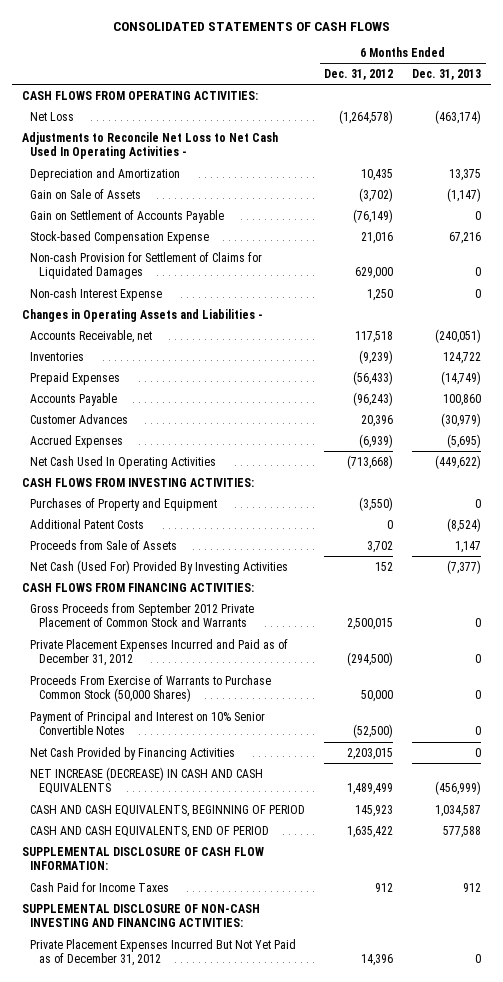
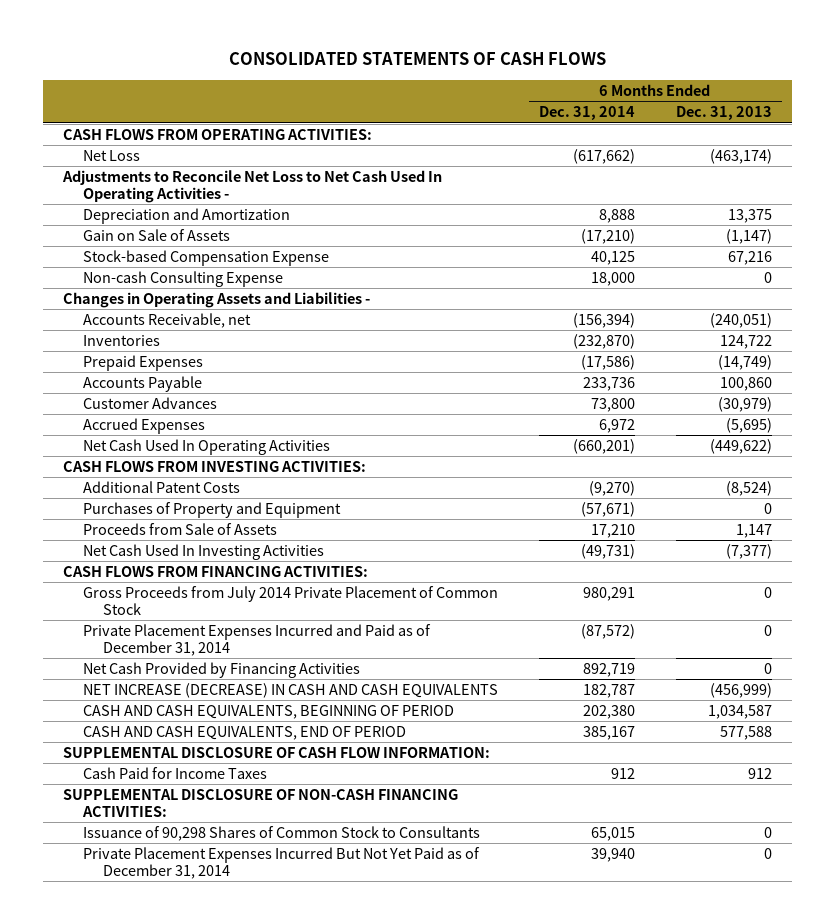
[324,68,394,80] Dec. 31, 2012 -> none
none -> [538,106,635,121] Dec. 31, 2014
[30,209,225,223] Gain on Settlement of Accounts Payable -> none
[30,251,263,280] Non-cash Provision for Settlement of Claims for Liquidated Damages -> none
[30,287,163,301] Non-cash Interest Expense -> [83,270,284,287] Non-cash Consulting Expense
[30,497,218,511] Purchases of Property and Equipment -> [83,501,342,518] Purchases of Property and Equipment
[30,559,289,574] Net Cash (Used For) Provided By Investing Activities -> [83,543,325,560] Net Cash Used In Investing Activities
[30,674,272,703] Proceeds From Exercise of Warrants to Purchase Common Stock (50,000 Shares) -> none
[30,710,266,736] Payment of Principal and Interest on 10% Senior Convertible Notes -> none
[30,602,255,628] Gross Proceeds from September 2012 Private Placement of Common Stock and Warrants -> [83,585,499,615] Gross Proceeds from July 2014 Private Placement of Common Stock
[30,638,289,667] Private Placement Expenses Incurred and Paid as of December 31, 2012 -> [83,623,432,656] Private Placement Expenses Incurred and Paid as of December 31, 2014
[21,903,260,928] SUPPLEMENTAL DISCLOSURE OF NON-CASH INVESTING AND FINANCING ACTIVITIES: -> [63,788,459,817] SUPPLEMENTAL DISCLOSURE OF NON-CASH FINANCING ACTIVITIES:
none -> [83,825,481,841] Issuance of 90,298 Shares of Common Stock to Consultants
[30,938,297,967] Private Placement Expenses Incurred But Not Yet Paid as of December 31, 2012 -> [83,846,481,879] Private Placement Expenses Incurred But Not Yet Paid as of December 31, 2014

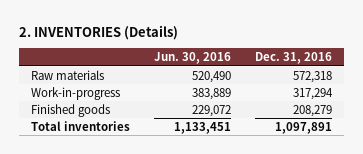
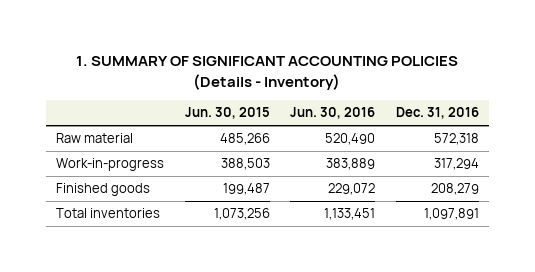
[18,24,178,40] 2. INVENTORIES (Details) -> [76,56,459,90] 1. SUMMARY OF SIGNIFICANT ACCOUNTING POLICIES (Details - Inventory)
none -> [184,107,270,120] Jun. 30, 2015
[30,69,104,80] Raw materials -> [55,133,133,144] Raw material

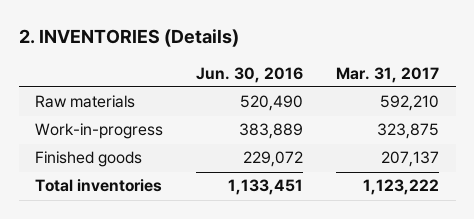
[76,56,459,90] 1. SUMMARY OF SIGNIFICANT ACCOUNTING POLICIES (Details - Inventory) -> [18,29,239,48] 2. INVENTORIES (Details)
[184,107,270,120] Jun. 30, 2015 -> none
[395,107,479,120] Dec. 31, 2016 -> none
none -> [336,66,440,83] Mar. 31, 2017
[55,133,133,144] Raw material -> [35,95,136,109] Raw materials

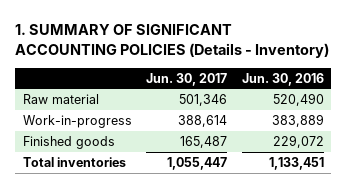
[18,29,239,48] 2. INVENTORIES (Details) -> [15,24,330,58] 1. SUMMARY OF SIGNIFICANT ACCOUNTING POLICIES (Details - Inventory)
[336,66,440,83] Mar. 31, 2017 -> none
none -> [146,72,228,86] Jun. 30, 2017
[35,95,136,109] Raw materials -> [22,94,99,105] Raw material

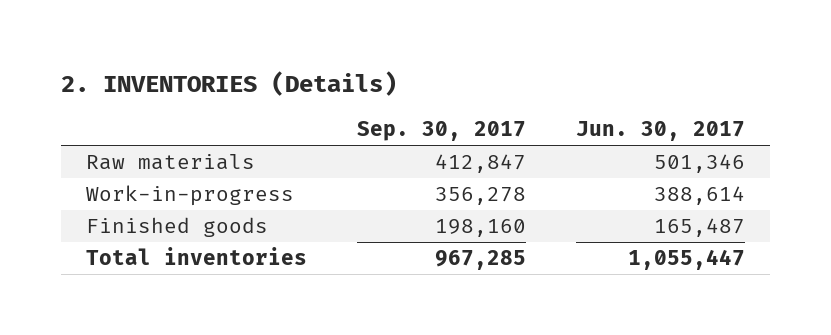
[15,24,330,58] 1. SUMMARY OF SIGNIFICANT ACCOUNTING POLICIES (Details - Inventory) -> [60,71,397,97] 2. INVENTORIES (Details)
[242,72,325,86] Jun. 30, 2016 -> none
none -> [356,120,526,141] Sep. 30, 2017
[22,94,99,105] Raw material -> [85,154,255,171] Raw materials

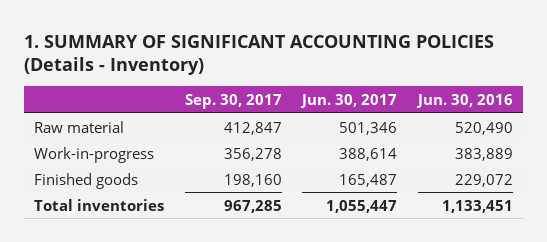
[60,71,397,97] 2. INVENTORIES (Details) -> [23,34,494,76] 1. SUMMARY OF SIGNIFICANT ACCOUNTING POLICIES (Details - Inventory)
none -> [416,94,514,109] Jun. 30, 2016
[85,154,255,171] Raw materials -> [34,120,125,133] Raw material

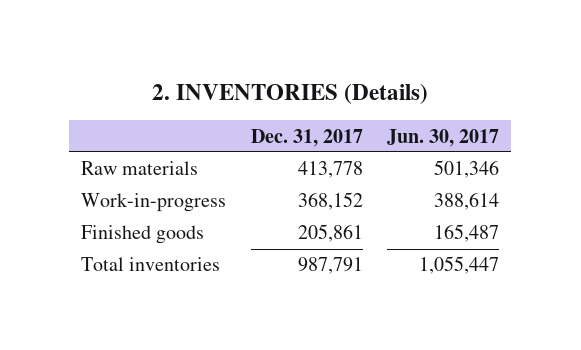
[23,34,494,76] 1. SUMMARY OF SIGNIFICANT ACCOUNTING POLICIES (Details - Inventory) -> [152,84,429,105] 2. INVENTORIES (Details)
[184,94,282,110] Sep. 30, 2017 -> none
[416,94,514,109] Jun. 30, 2016 -> none
none -> [250,128,363,147] Dec. 31, 2017
[34,120,125,133] Raw material -> [81,161,199,176] Raw materials

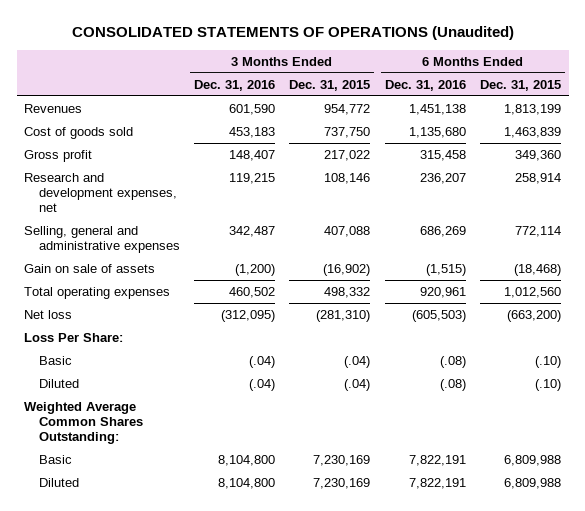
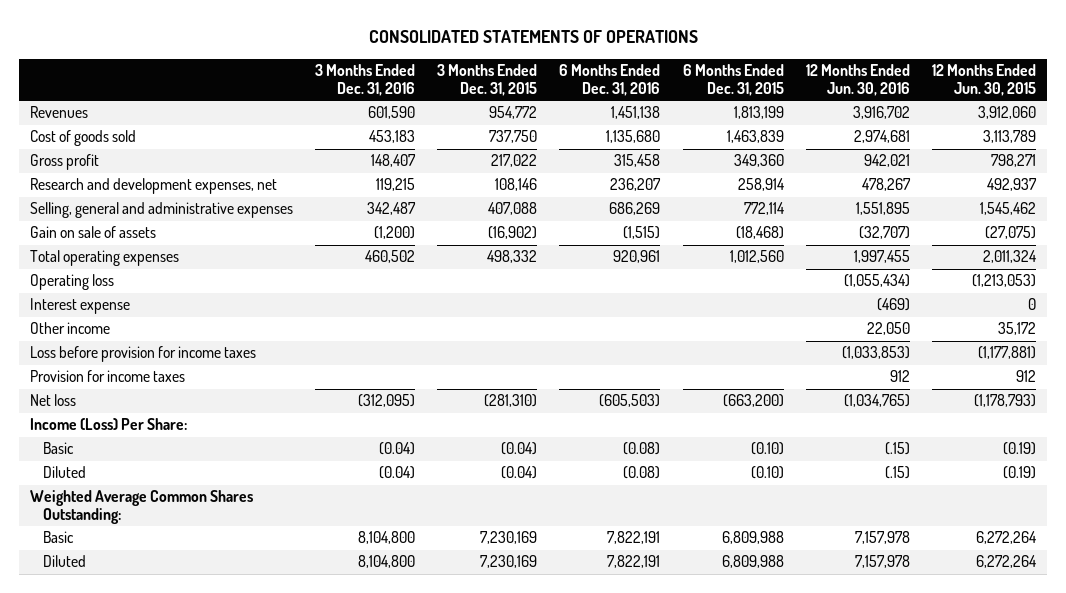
[71,25,514,40] CONSOLIDATED STATEMENTS OF OPERATIONS (Unaudited) -> [368,30,698,44] CONSOLIDATED STATEMENTS OF OPERATIONS
none -> [805,64,910,96] 12 Months Ended Jun. 30, 2016
none -> [931,64,1036,96] 12 Months Ended Jun. 30, 2015
none -> [30,274,115,291] Operating loss
none -> [30,298,131,315] Interest expense
none -> [30,322,111,335] Other income
none -> [30,346,257,363] Loss before provision for income taxes
none -> [30,370,186,383] Provision for income taxes
[23,332,123,342] Loss Per Share: -> [30,418,188,431] Income (Loss) Per Share:
[248,355,275,368] (.04) -> [379,442,416,456] (0.04)
[344,355,371,368] (.04) -> [501,442,538,456] (0.04)
[439,355,466,368] (.08) -> [623,442,661,456] (0.08)
[535,355,562,368] (.10) -> [750,442,784,456] (0.10)
[248,378,275,391] (.04) -> [379,466,416,480] (0.04)
[344,378,371,391] (.04) -> [501,466,538,480] (0.04)
[439,378,466,391] (.08) -> [623,466,661,480] (0.08)
[535,378,562,391] (.10) -> [750,466,784,480] (0.10)

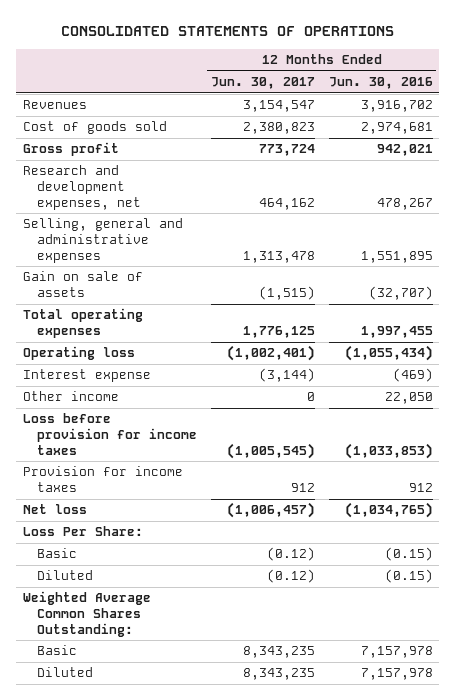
[315,64,416,96] 3 Months Ended Dec. 31, 2016 -> none
[437,64,538,96] 3 Months Ended Dec. 31, 2015 -> none
[559,64,661,96] 6 Months Ended Dec. 31, 2016 -> none
[682,64,784,96] 6 Months Ended Dec. 31, 2015 -> none
[931,64,1036,96] 12 Months Ended Jun. 30, 2015 -> none
none -> [210,77,315,90] Jun. 30, 2017
[30,418,188,431] Income (Loss) Per Share: -> [22,526,143,537] Loss Per Share:
[884,442,910,456] (.15) -> [384,547,433,562] (0.15)
[884,466,910,480] (.15) -> [384,569,433,584] (0.15)

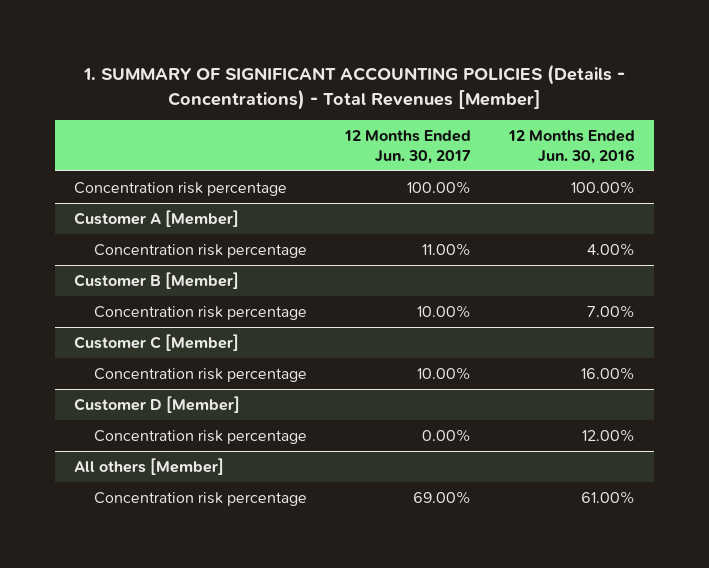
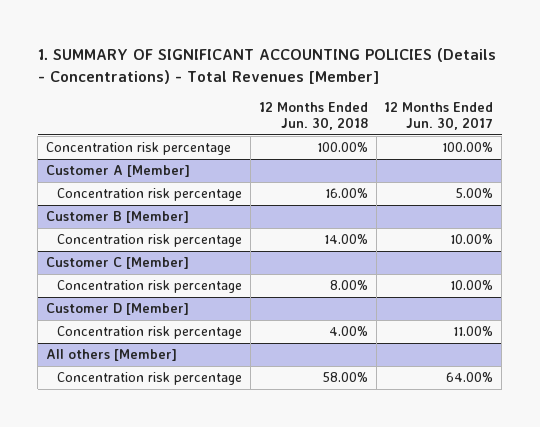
[507,130,635,164] 12 Months Ended Jun. 30, 2016 -> none
none -> [258,101,368,131] 12 Months Ended Jun. 30, 2018
[421,243,471,257] 11.00% -> [455,188,494,199] 5.00%
[421,429,471,443] 0.00% -> [453,326,494,337] 11.00%
[412,491,471,505] 69.00% -> [446,372,494,383] 64.00%

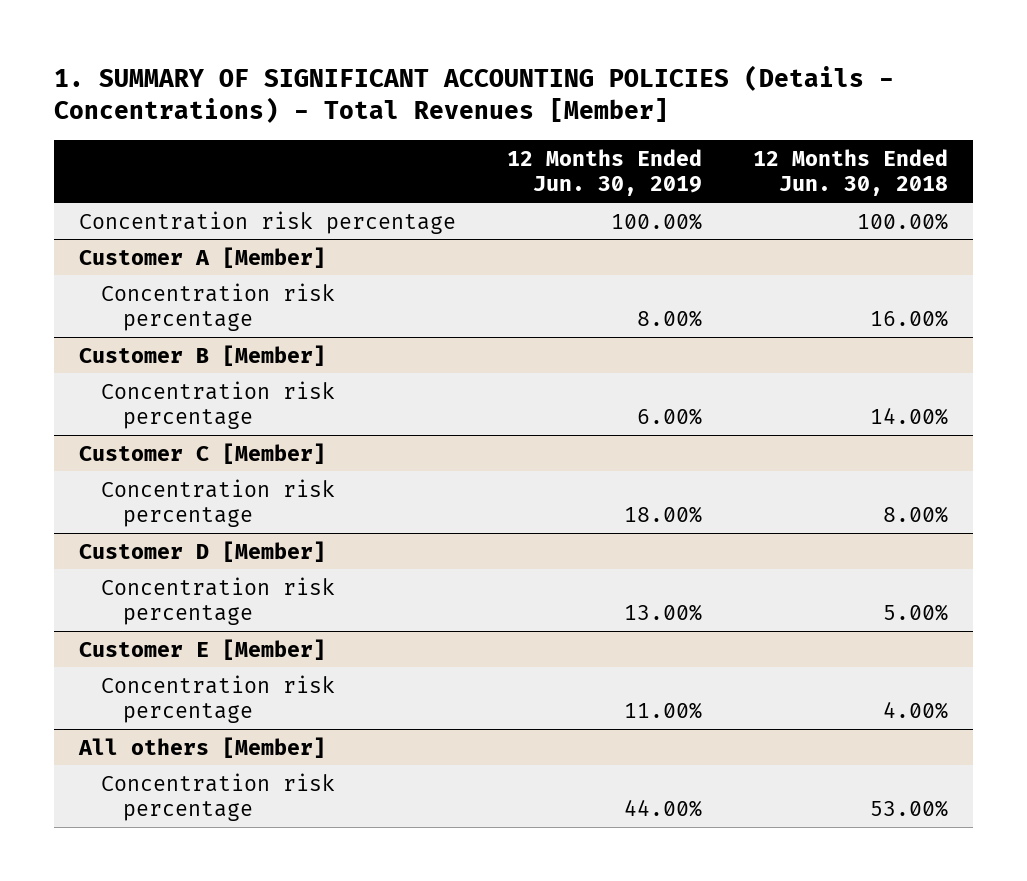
[384,101,494,131] 12 Months Ended Jun. 30, 2017 -> none
none -> [507,149,703,197] 12 Months Ended Jun. 30, 2019
none -> [101,576,336,625] Concentration risk percentage
none -> [79,638,327,660] Customer E [Member]
[321,372,368,383] 58.00% -> [869,799,948,817] 53.00%

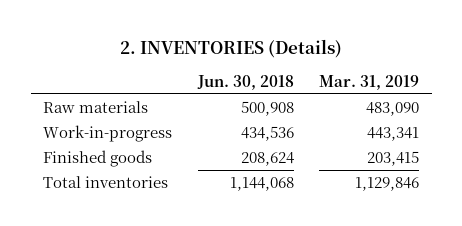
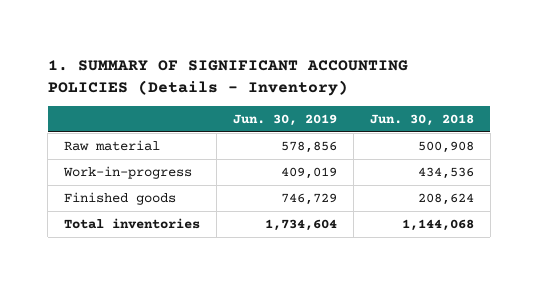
[120,38,343,58] 2. INVENTORIES (Details) -> [47,59,408,96] 1. SUMMARY OF SIGNIFICANT ACCOUNTING POLICIES (Details - Inventory)
[318,74,419,90] Mar. 31, 2019 -> none
none -> [232,113,337,126] Jun. 30, 2019
[43,100,149,113] Raw materials -> [64,140,161,152] Raw material

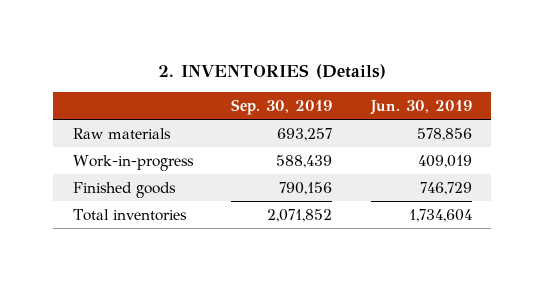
[47,59,408,96] 1. SUMMARY OF SIGNIFICANT ACCOUNTING POLICIES (Details - Inventory) -> [158,64,387,80] 2. INVENTORIES (Details)
[369,113,474,126] Jun. 30, 2018 -> none
none -> [231,98,333,115] Sep. 30, 2019
[64,140,161,152] Raw material -> [72,127,171,139] Raw materials

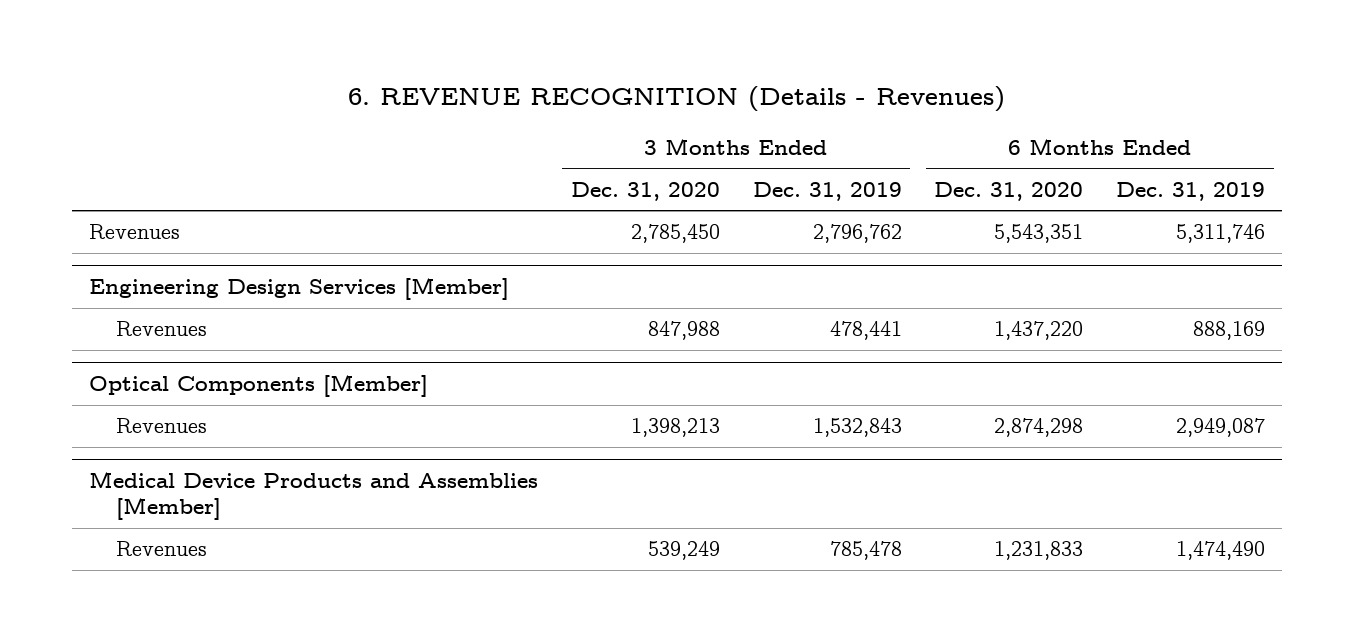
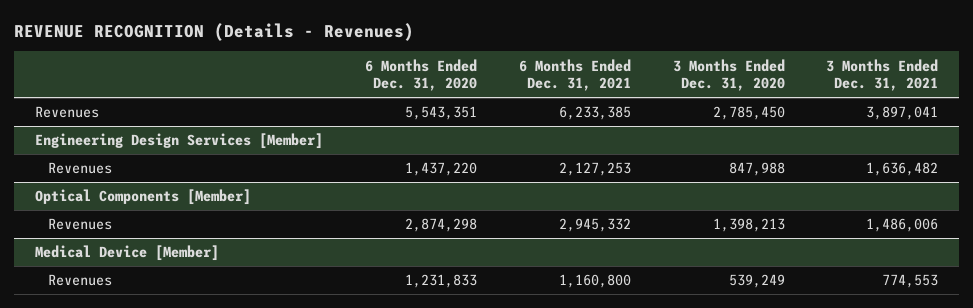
[348,86,1006,113] 6. REVENUE RECOGNITION (Details - Revenues) -> [13,22,414,41] REVENUE RECOGNITION (Details - Revenues)
[752,181,902,201] Dec. 31, 2019 -> none
[1116,181,1266,201] Dec. 31, 2019 -> none
none -> [518,58,631,92] 6 Months Ended Dec. 31, 2021
none -> [826,58,939,92] 3 Months Ended Dec. 31, 2021
[88,471,538,521] Medical Device Products and Assemblies [Member] -> [34,245,219,262] Medical Device [Member]

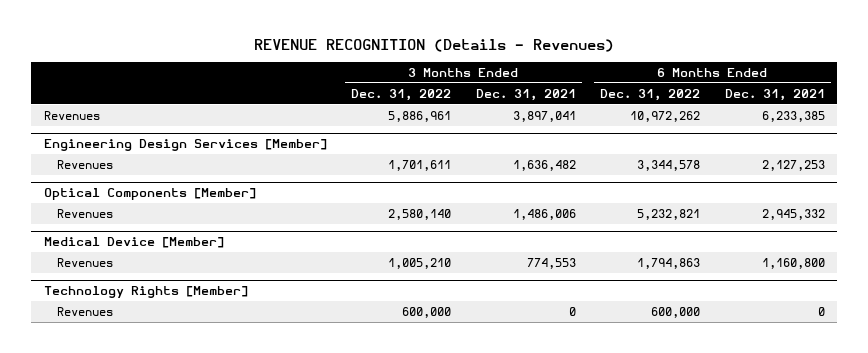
[364,58,477,92] 6 Months Ended Dec. 31, 2020 -> none
[672,58,785,92] 3 Months Ended Dec. 31, 2020 -> none
none -> [351,88,452,101] Dec. 31, 2022
none -> [600,88,701,101] Dec. 31, 2022
none -> [43,286,248,299] Technology Rights [Member]
none -> [57,306,114,316] Revenues

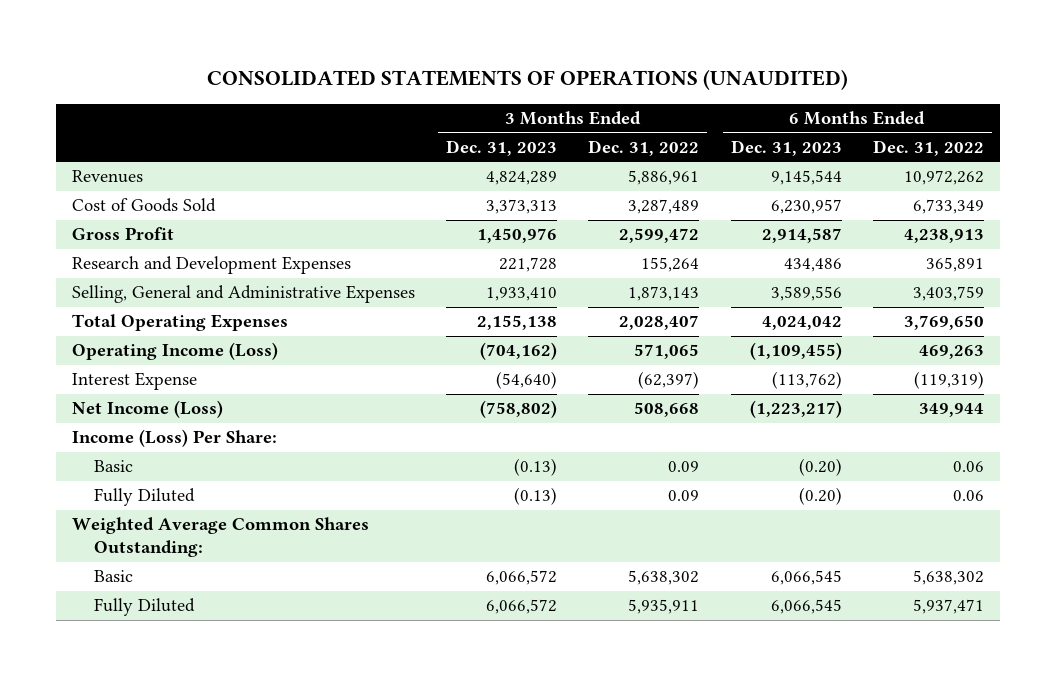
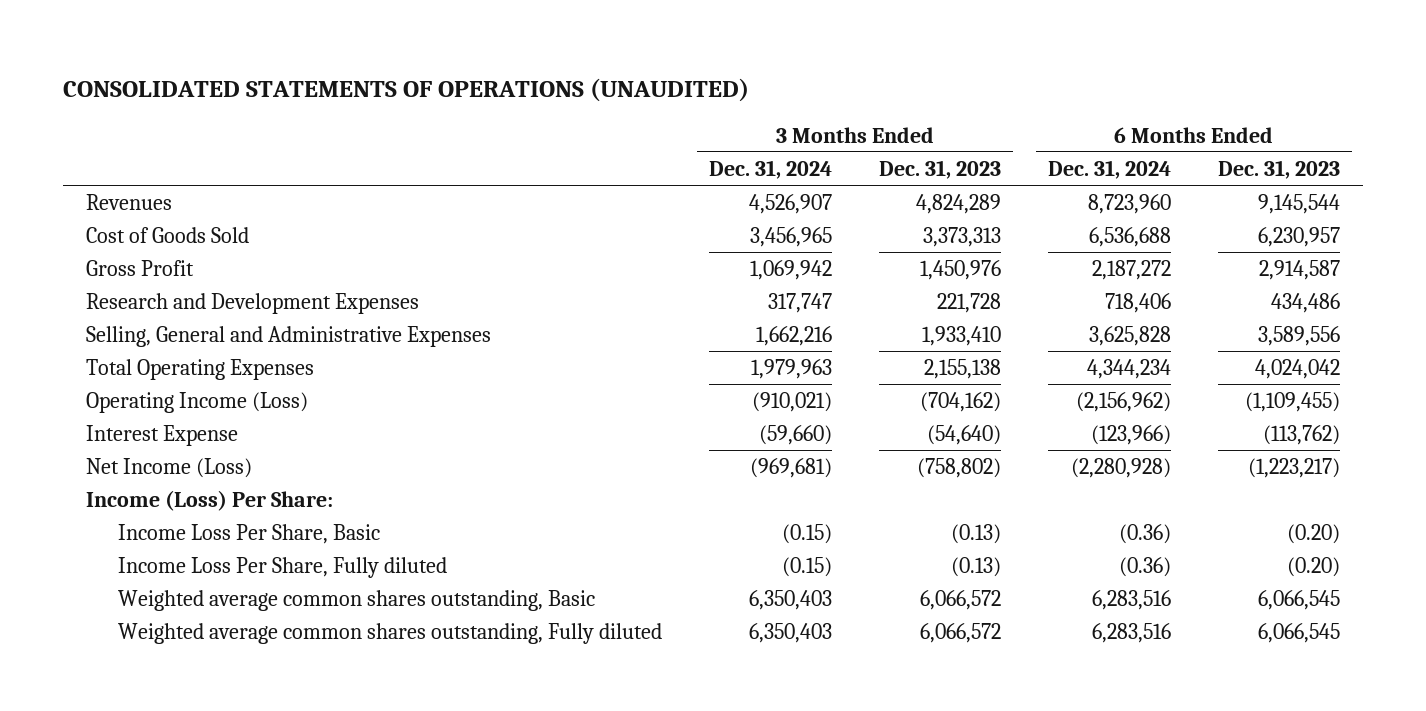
[588,139,700,156] Dec. 31, 2022 -> none
[873,139,985,156] Dec. 31, 2022 -> none
none -> [709,160,833,180] Dec. 31, 2024
none -> [1047,160,1171,180] Dec. 31, 2024
[71,517,369,558] Weighted Average Common Shares Outstanding: -> none
[93,460,133,473] Basic -> [118,524,381,545] Income Loss Per Share, Basic
[93,488,195,507] Fully Diluted -> [118,557,448,579] Income Loss Per Share, Fully diluted
[93,570,133,583] Basic -> [118,590,596,612] Weighted average common shares outstanding, Basic
[93,598,195,617] Fully Diluted -> [118,623,663,645] Weighted average common shares outstanding, Fully diluted

